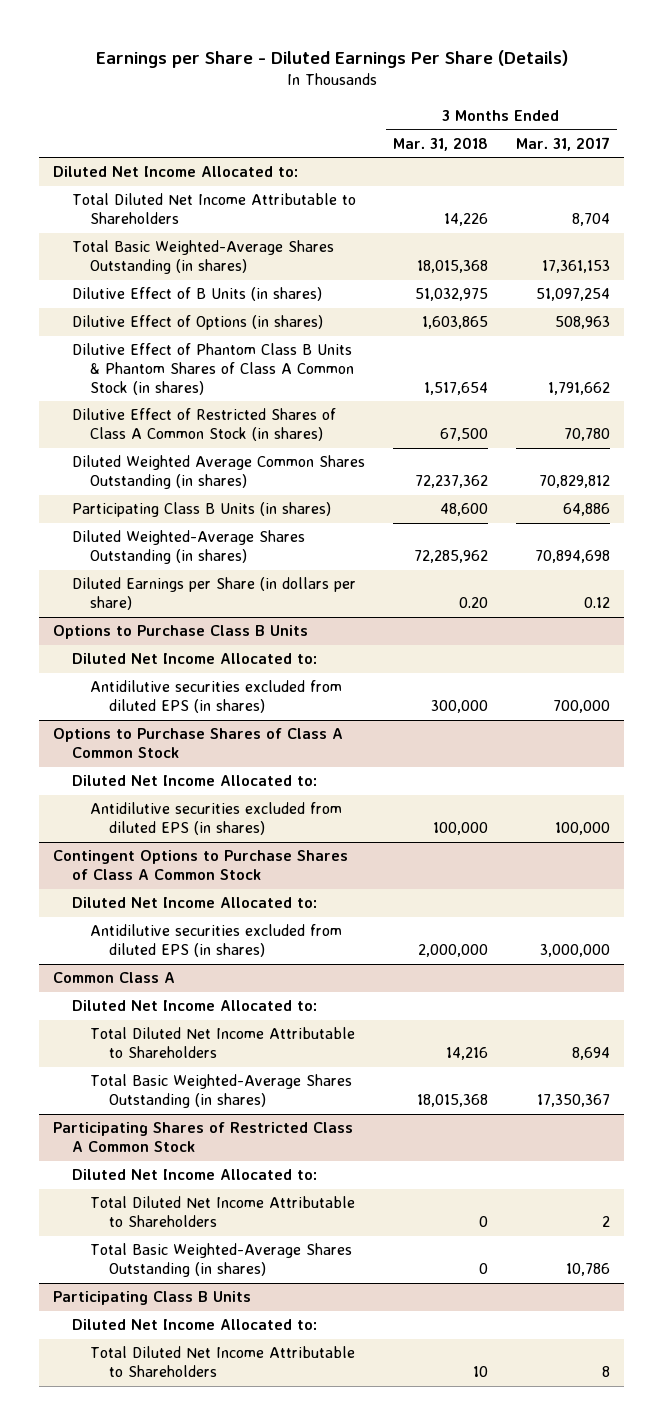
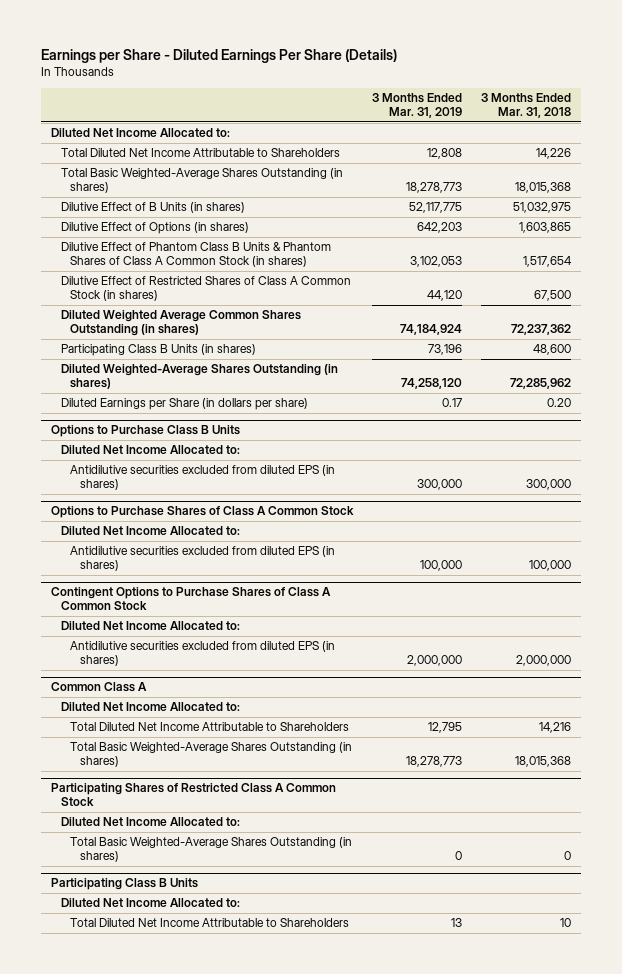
[516,136,611,151] Mar. 31, 2017 -> none
none -> [371,93,462,119] 3 Months Ended Mar. 31, 2019
[90,1196,356,1228] Total Diluted Net Income Attributable to Shareholders -> none

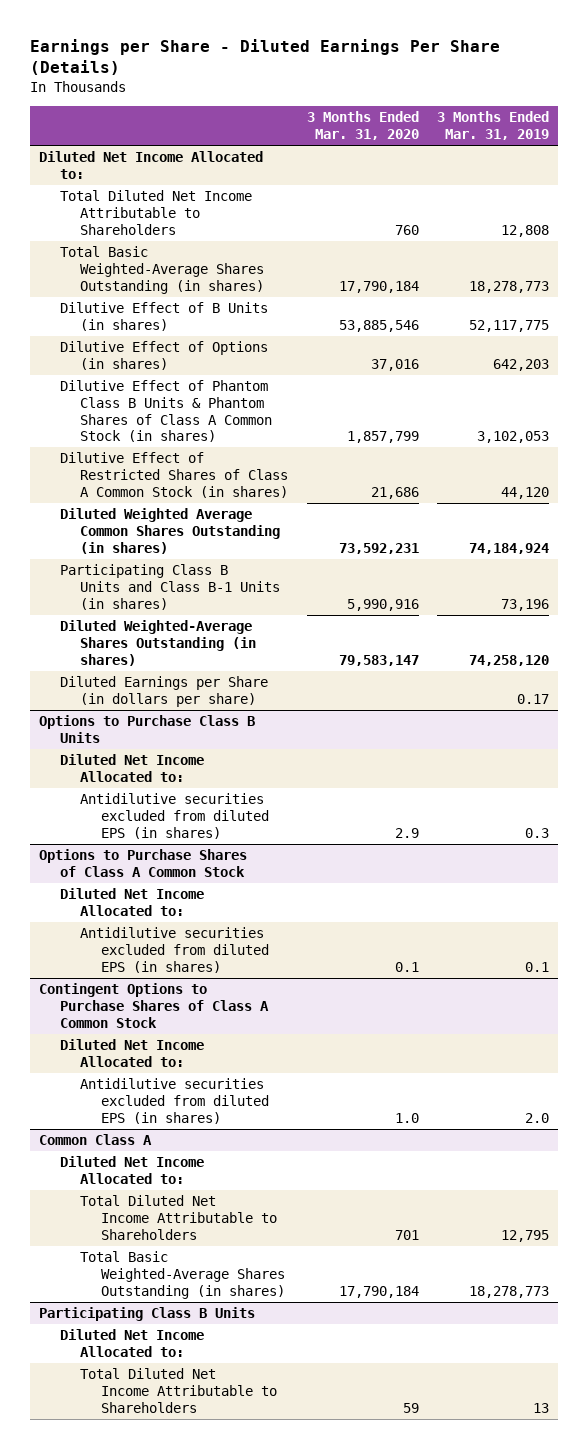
[481,93,572,119] 3 Months Ended Mar. 31, 2018 -> none
none -> [306,111,419,141] 3 Months Ended Mar. 31, 2020
[60,344,256,357] Participating Class B Units (in shares) -> [59,564,281,610] Participating Class B Units and Class B-1 Units (in shares)
[416,479,462,491] 300,000 -> [525,827,550,838] 0.3
[419,560,462,572] 100,000 -> [525,961,550,972] 0.1
[406,655,462,667] 2,000,000 -> [525,1112,550,1123] 2.0
[50,783,336,807] Participating Shares of Restricted Class A Common Stock -> none
[60,817,240,827] Diluted Net Income Allocated to: -> none
[70,837,353,863] Total Basic Weighted-Average Shares Outstanding (in shares) -> none

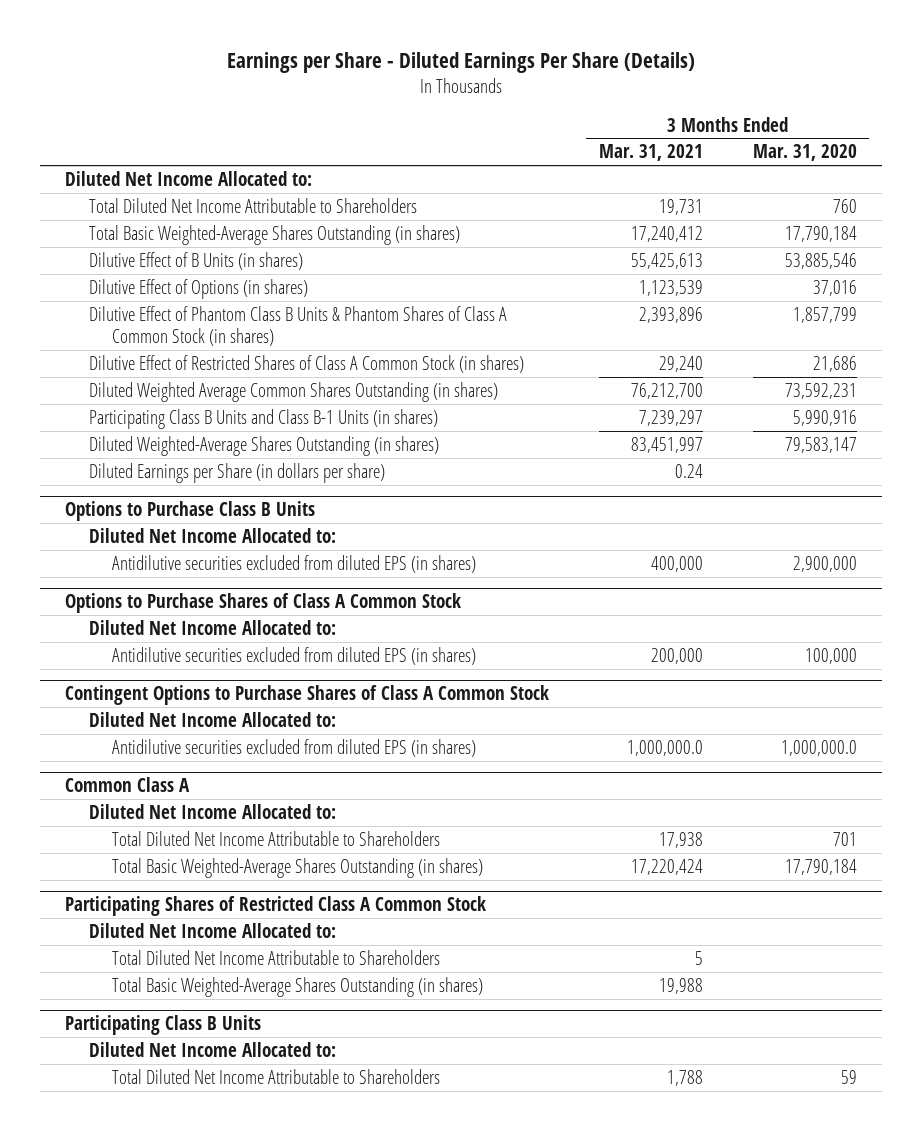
[437,111,550,141] 3 Months Ended Mar. 31, 2019 -> none
none -> [598,144,703,162] Mar. 31, 2021
[394,827,419,838] 2.9 -> [792,555,857,572] 2,900,000
[394,961,419,972] 0.1 -> [804,647,857,664] 100,000
[394,1112,419,1123] 1.0 -> [780,739,857,756] 1,000,000.0
none -> [64,895,486,916] Participating Shares of Restricted Class A Common Stock
none -> [88,922,336,938] Diluted Net Income Allocated to:
none -> [112,949,441,965] Total Diluted Net Income Attributable to Shareholders
none -> [112,976,484,997] Total Basic Weighted-Average Shares Outstanding (in shares)

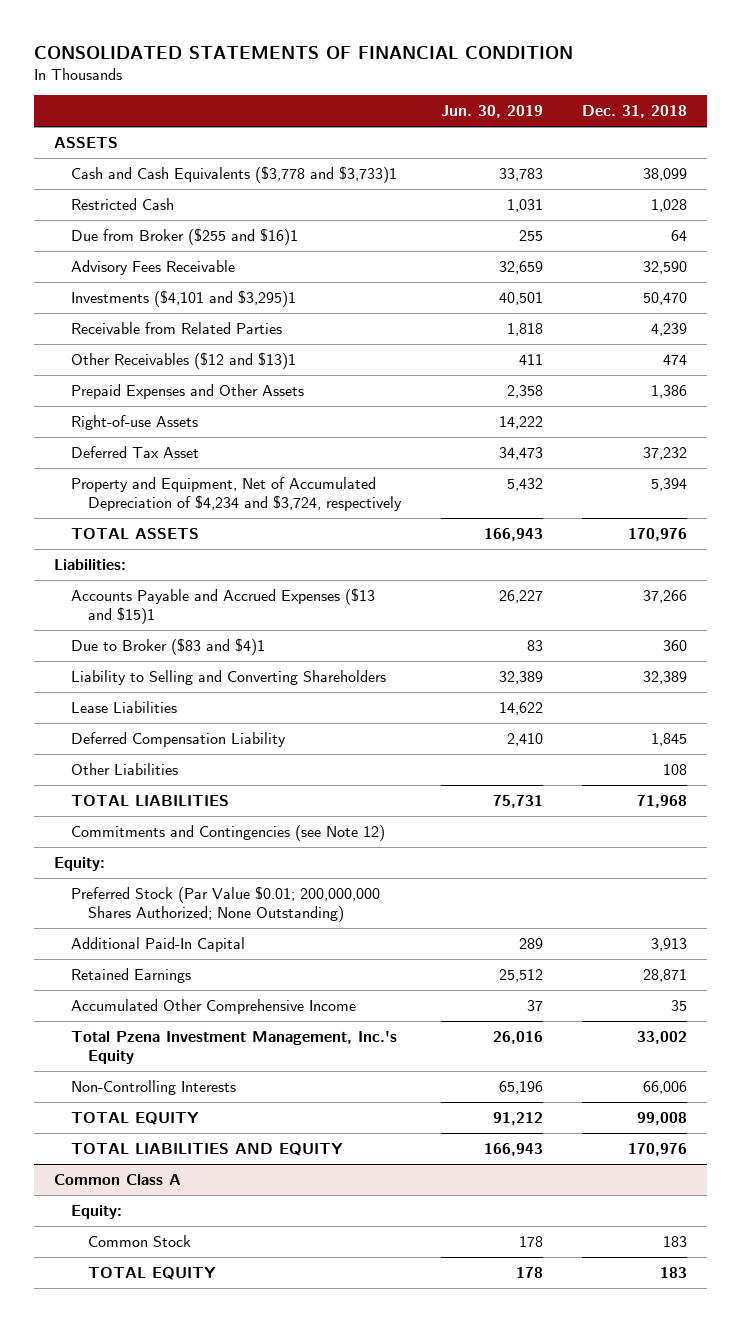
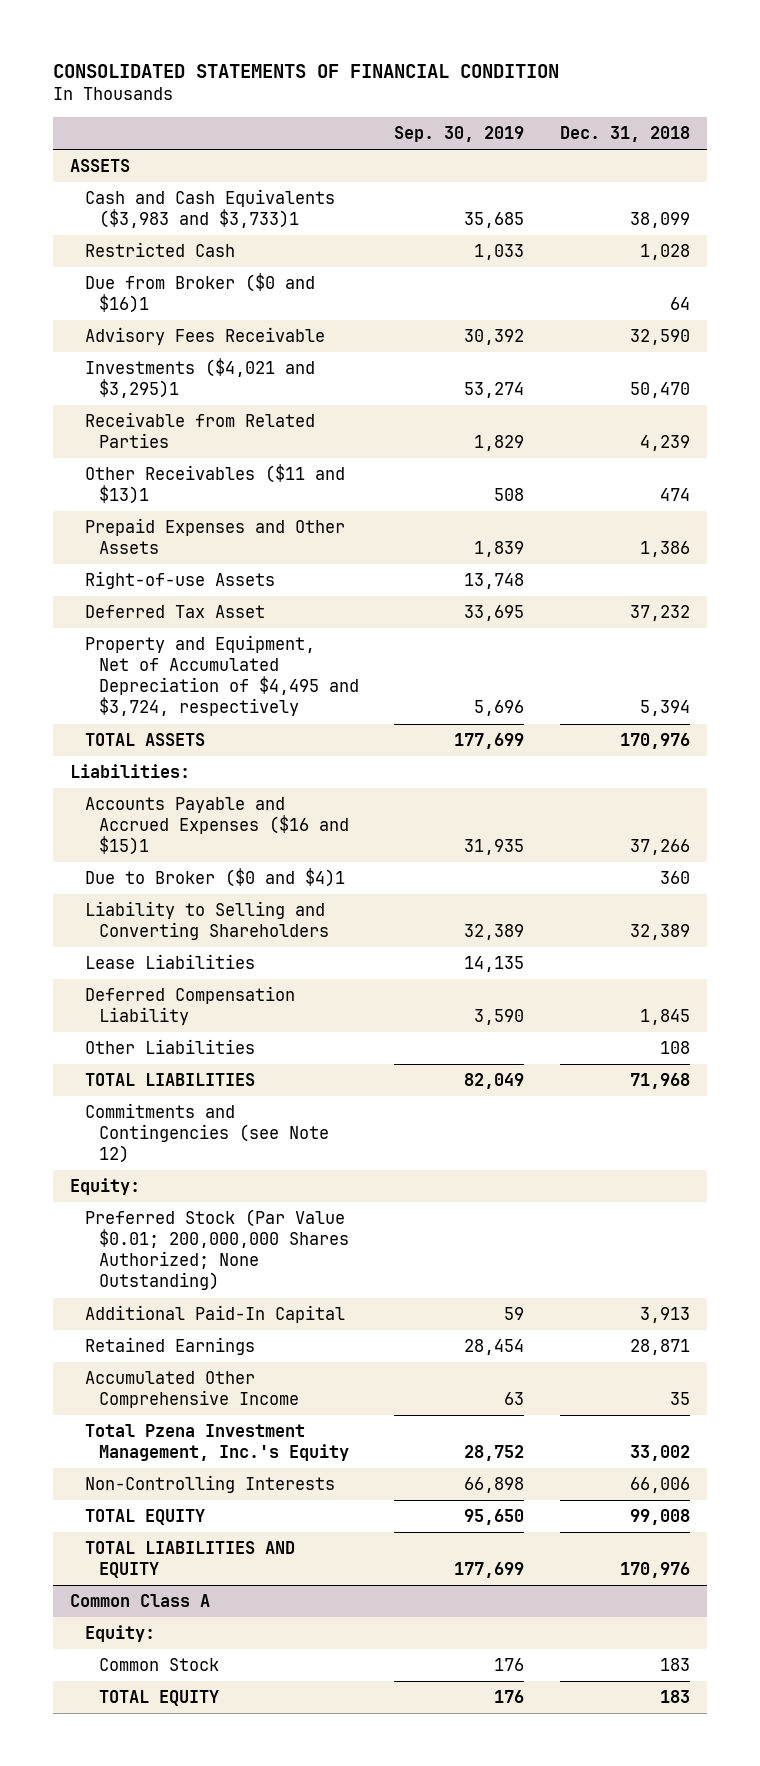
[440,105,543,119] Jun. 30, 2019 -> none
none -> [394,126,525,143] Sep. 30, 2019
[71,165,398,183] Cash and Cash Equivalents ($3,778 and $3,733)1 -> [84,189,335,229] Cash and Cash Equivalents ($3,983 and $3,733)1
[71,227,299,245] Due from Broker ($255 and $16)1 -> [84,273,315,314] Due from Broker ($0 and $16)1
[71,289,297,307] Investments ($4,101 and $3,295)1 -> [84,358,315,399] Investments ($4,021 and $3,295)1
[71,351,297,369] Other Receivables ($12 and $13)1 -> [84,464,345,505] Other Receivables ($11 and $13)1
[71,476,403,511] Property and Equipment, Net of Accumulated Depreciation of $4,234 and $3,724, respectively -> [84,635,360,717] Property and Equipment, Net of Accumulated Depreciation of $4,495 and $3,724, respectively
[71,587,376,624] Accounts Payable and Accrued Expenses ($13 and $15)1 -> [84,797,350,856] Accounts Payable and Accrued Expenses ($16 and $15)1
[71,637,266,655] Due to Broker ($83 and $4)1 -> [84,868,345,888] Due to Broker ($0 and $4)1

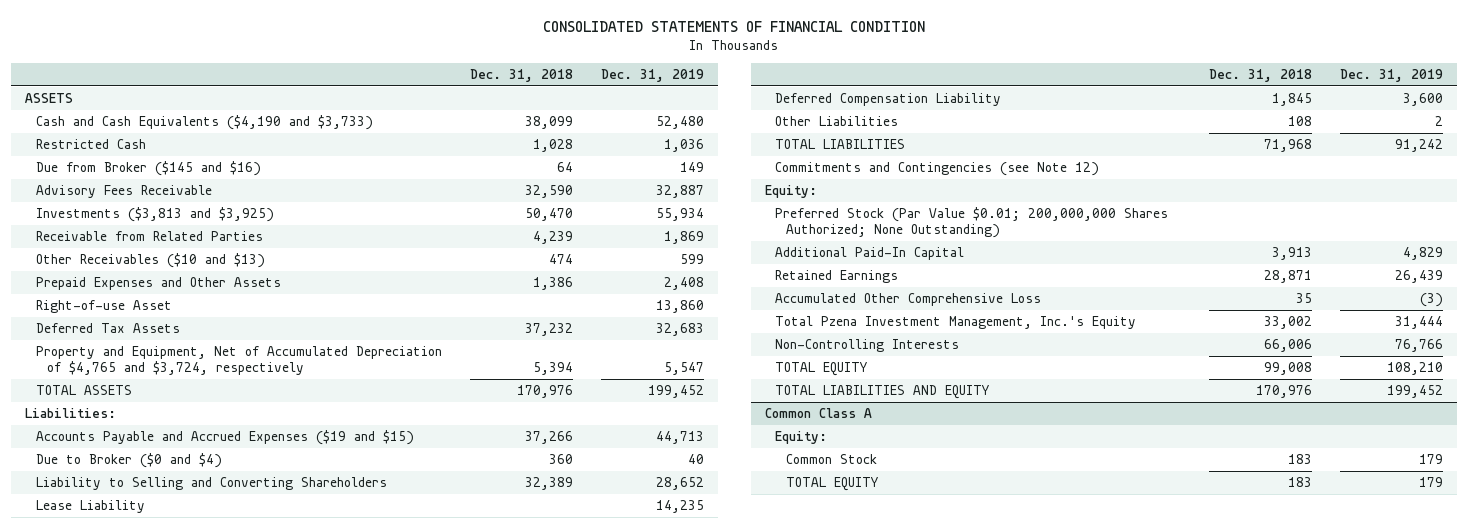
[394,126,525,143] Sep. 30, 2019 -> none
none -> [600,69,704,83] Dec. 31, 2019
[84,189,335,229] Cash and Cash Equivalents ($3,983 and $3,733)1 -> [36,114,374,130] Cash and Cash Equivalents ($4,190 and $3,733)
[84,273,315,314] Due from Broker ($0 and $16)1 -> [36,160,262,176] Due from Broker ($145 and $16)
[84,358,315,399] Investments ($4,021 and $3,295)1 -> [36,206,275,222] Investments ($3,813 and $3,925)
[84,464,345,505] Other Receivables ($11 and $13)1 -> [36,252,266,268] Other Receivables ($10 and $13)
[84,571,275,590] Right-of-use Assets -> [36,299,173,313] Right-of-use Asset
[84,605,265,619] Deferred Tax Asset -> [36,322,181,333] Deferred Tax Assets
[84,635,360,717] Property and Equipment, Net of Accumulated Depreciation of $4,495 and $3,724, respectively -> [36,345,443,376] Property and Equipment, Net of Accumulated Depreciation of $4,765 and $3,724, respectively
[84,797,350,856] Accounts Payable and Accrued Expenses ($16 and $15)1 -> [36,429,415,445] Accounts Payable and Accrued Expenses ($19 and $15)
[84,868,345,888] Due to Broker ($0 and $4)1 -> [36,452,223,468] Due to Broker ($0 and $4)
[84,954,255,970] Lease Liabilities -> [36,499,146,513] Lease Liability
[84,1371,300,1409] Accumulated Other Comprehensive Income -> [775,292,1042,306] Accumulated Other Comprehensive Loss

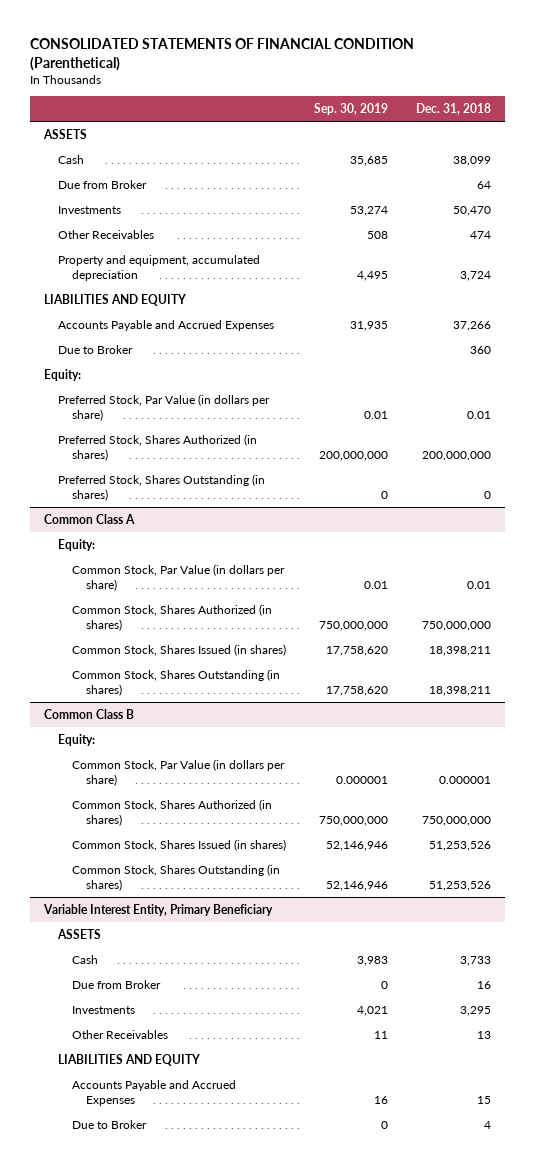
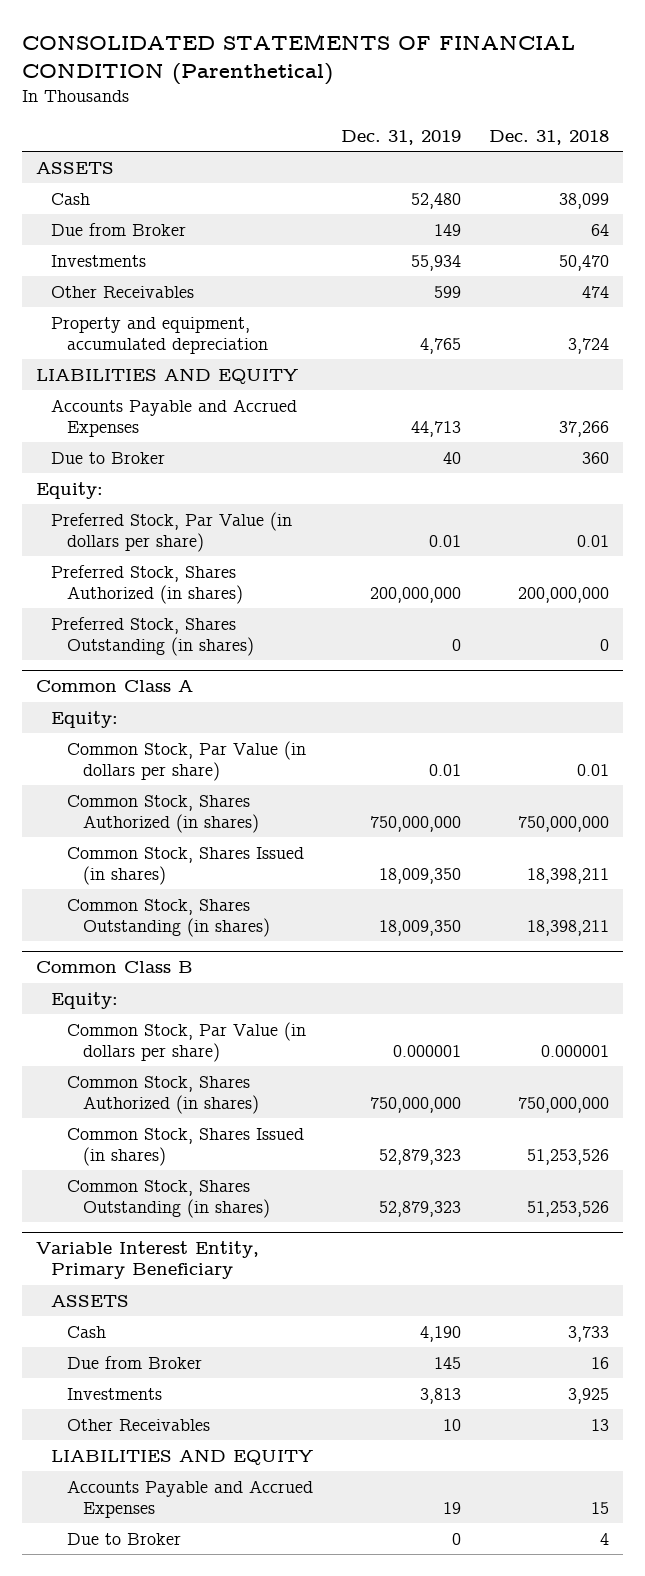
[313,103,388,116] Sep. 30, 2019 -> none
none -> [341,129,462,145] Dec. 31, 2019
[459,1005,491,1016] 3,295 -> [568,1387,610,1404] 3,925

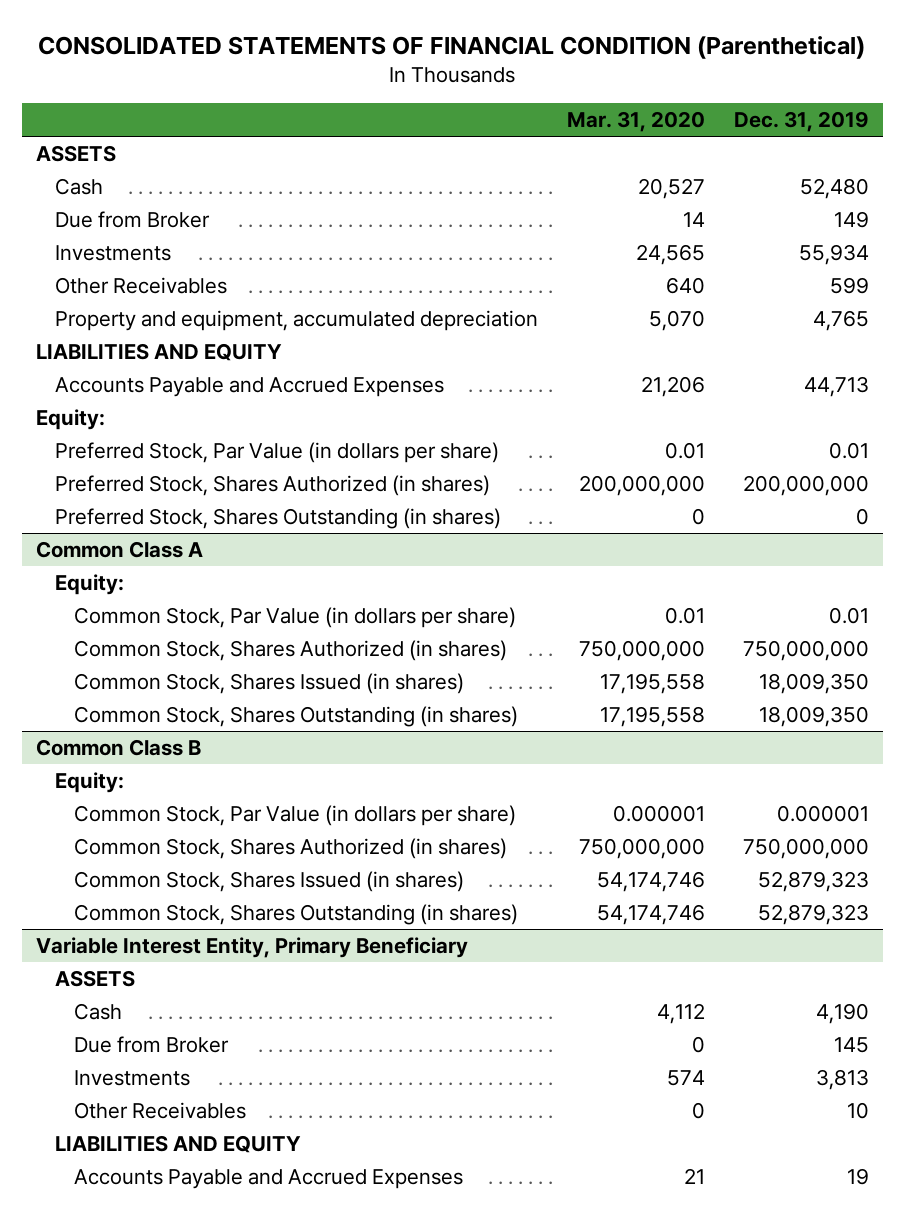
[489,129,610,145] Dec. 31, 2018 -> none
none -> [566,111,705,133] Mar. 31, 2020
[51,451,166,464] Due to Broker -> none
[67,1532,182,1545] Due to Broker -> none

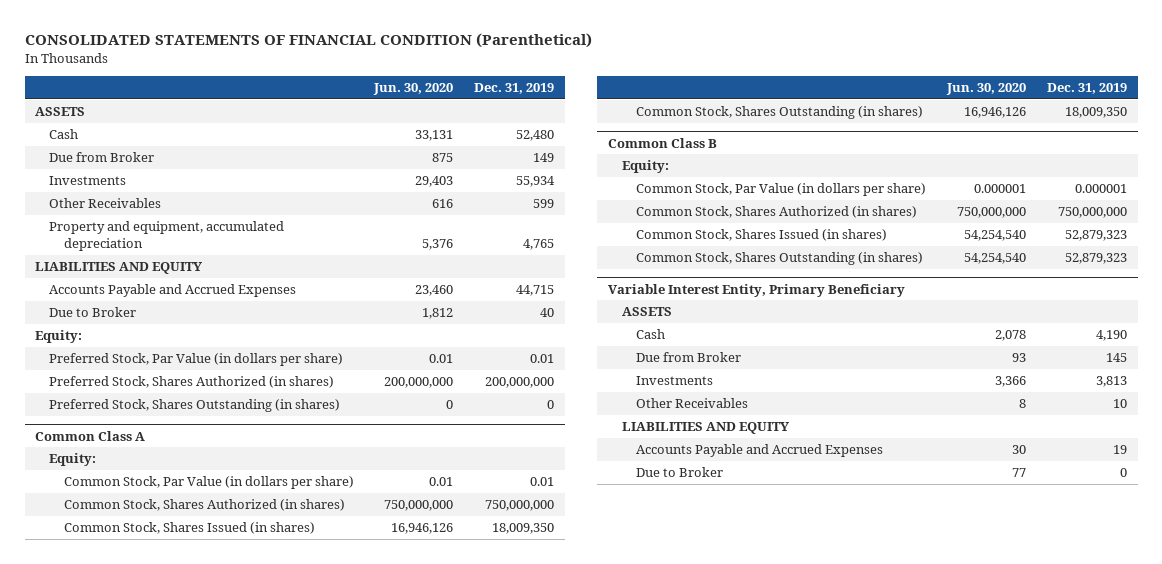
[566,111,705,133] Mar. 31, 2020 -> none
none -> [373,82,454,95] Jun. 30, 2020
[803,375,869,397] 44,713 -> [516,285,555,297] 44,715
none -> [49,307,137,318] Due to Broker
none -> [636,467,724,478] Due to Broker

